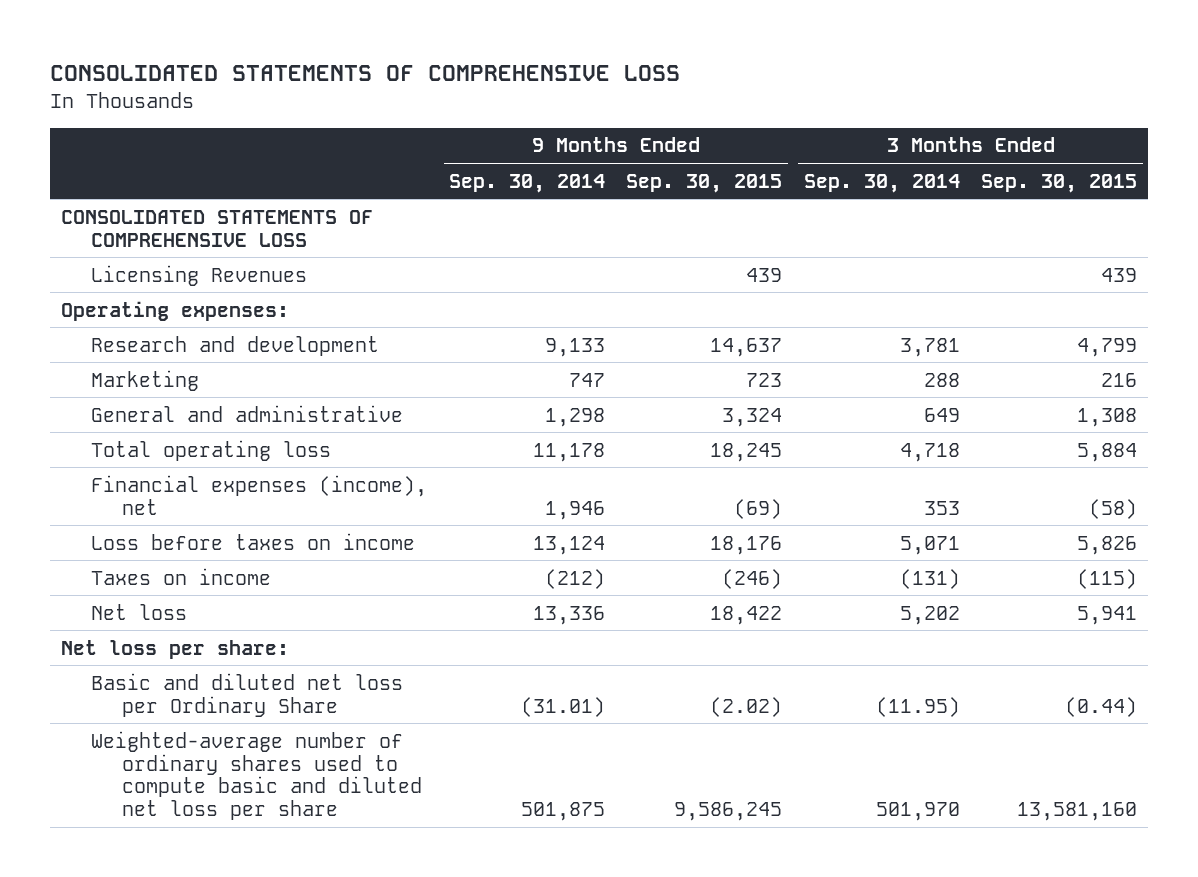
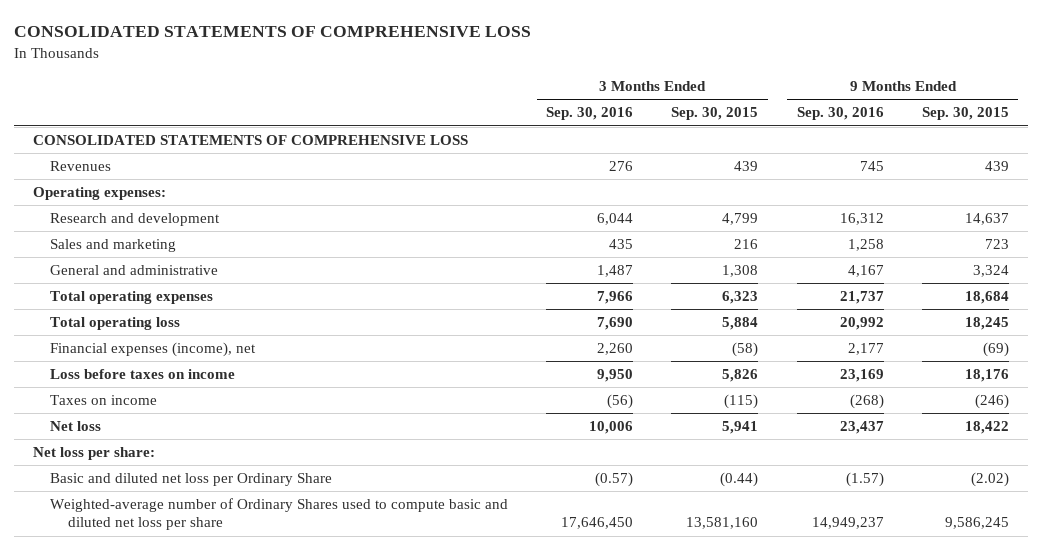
[448,173,605,193] Sep. 30, 2014 -> none
[803,173,960,193] Sep. 30, 2014 -> none
none -> [546,107,634,121] Sep. 30, 2016
none -> [796,107,884,121] Sep. 30, 2016
[91,264,308,286] Licensing Revenues -> [50,161,112,172] Revenues
[91,369,200,391] Marketing -> [50,239,177,253] Sales and marketing
none -> [50,291,214,305] Total operating expenses
[91,730,422,821] Weighted-average number of ordinary shares used to compute basic and diluted net loss per share -> [50,498,509,531] Weighted-average number of Ordinary Shares used to compute basic and diluted net loss per share

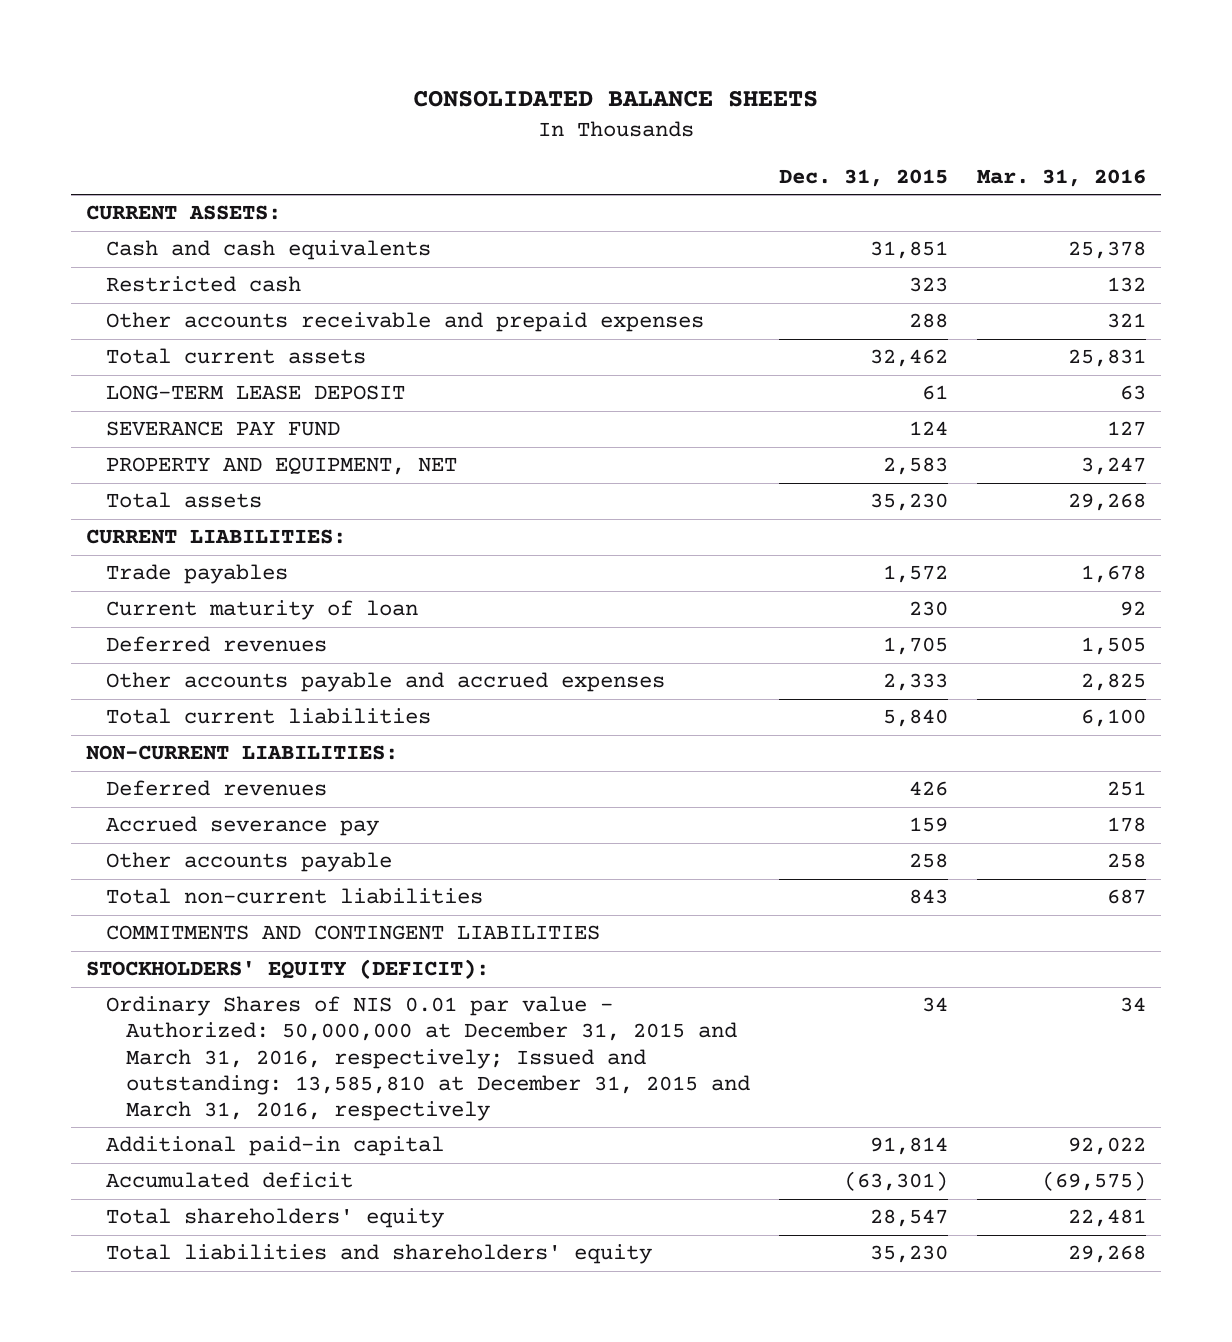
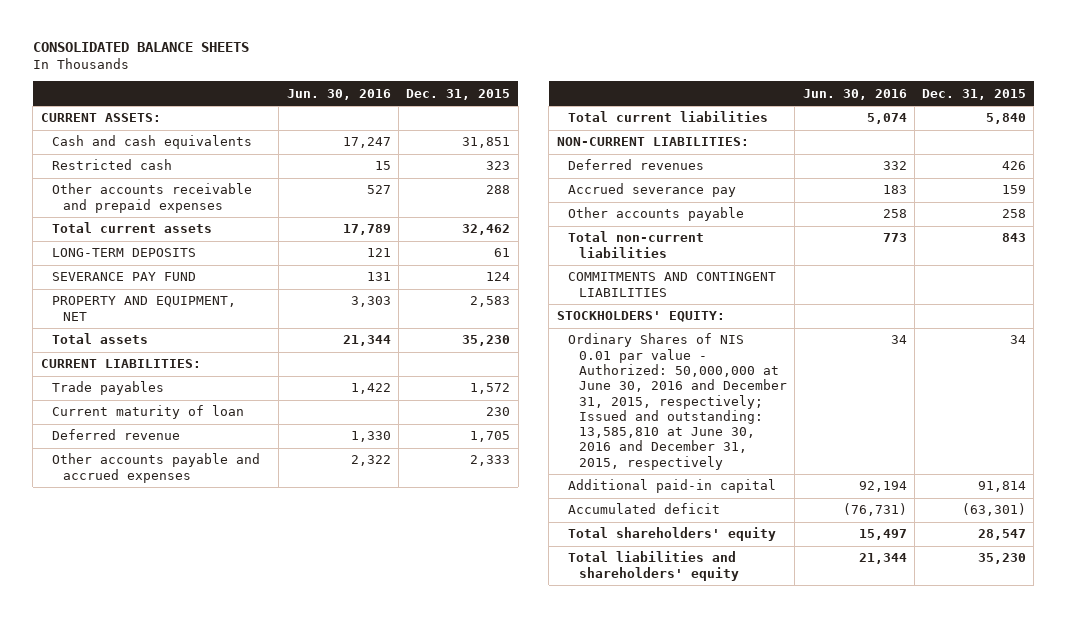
[977,168,1147,187] Mar. 31, 2016 -> none
none -> [286,88,391,100] Jun. 30, 2016
[105,385,405,401] LONG-TERM LEASE DEPOSIT -> [51,248,196,258] LONG-TERM DEPOSITS
[105,636,327,653] Deferred revenues -> [51,429,180,441] Deferred revenue
[85,959,489,980] STOCKHOLDERS' EQUITY (DEFICIT): -> [556,311,725,323] STOCKHOLDERS' EQUITY:
[105,996,750,1121] Ordinary Shares of NIS 0.01 par value - Authorized: 50,000,000 at December 31, 2015 and March 31, 2016, respectively; Issued and outstanding: 13,585,810 at December 31, 2015 and March 31, 2016, respectively -> [567,333,787,470] Ordinary Shares of NIS 0.01 par value - Authorized: 50,000,000 at June 30, 2016 and December 31, 2015, respectively; Issued and outstanding: 13,585,810 at June 30, 2016 and December 31, 2015, respectively

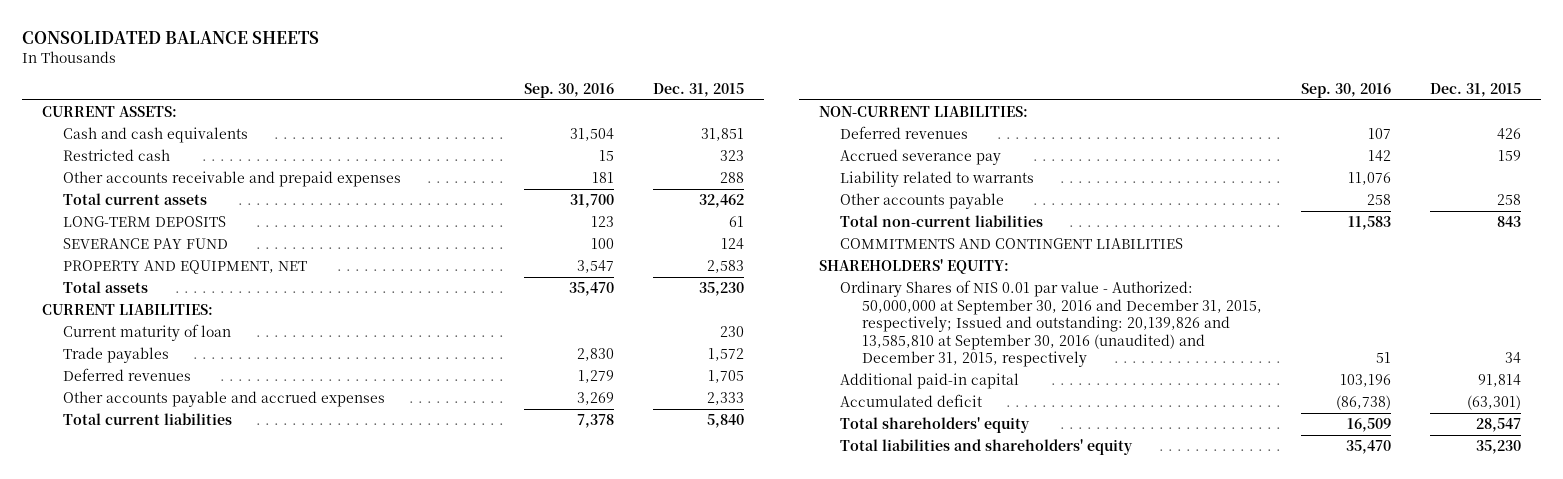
[286,88,391,100] Jun. 30, 2016 -> none
none -> [523,82,614,98] Sep. 30, 2016
[51,381,164,396] Trade payables -> [63,347,170,364] Trade payables
[51,429,180,441] Deferred revenue -> [63,368,192,382] Deferred revenues
none -> [840,171,1035,188] Liability related to warrants
[556,311,725,323] STOCKHOLDERS' EQUITY: -> [818,259,1009,275] SHAREHOLDERS' EQUITY:
[567,333,787,470] Ordinary Shares of NIS 0.01 par value - Authorized: 50,000,000 at June 30, 2016 and December 31, 2015, respectively; Issued and outstanding: 13,585,810 at June 30, 2016 and December 31, 2015, respectively -> [840,280,1262,368] Ordinary Shares of NIS 0.01 par value - Authorized: 50,000,000 at September 30, 2016 and December 31, 2015, respectively; Issued and outstanding: 20,139,826 and 13,585,810 at September 30, 2016 (unaudited) and December 31, 2015, respectively

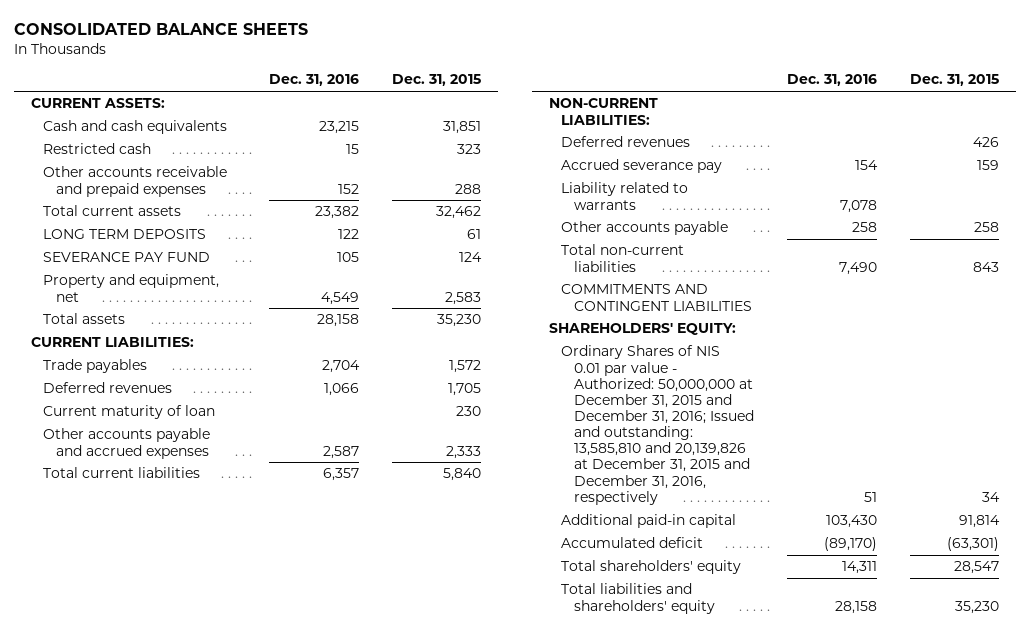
[523,82,614,98] Sep. 30, 2016 -> none
none -> [268,74,359,87] Dec. 31, 2016
[63,216,227,228] LONG-TERM DEPOSITS -> [43,229,207,240] LONG TERM DEPOSITS
[63,260,308,275] PROPERTY AND EQUIPMENT, NET -> [43,274,220,302] Property and equipment, net
[63,324,232,342] Current maturity of loan -> [43,405,216,420] Current maturity of loan
[840,280,1262,368] Ordinary Shares of NIS 0.01 par value - Authorized: 50,000,000 at September 30, 2016 and December 31, 2015, respectively; Issued and outstanding: 20,139,826 and 13,585,810 at September 30, 2016 (unaudited) and December 31, 2015, respectively -> [561,345,754,505] Ordinary Shares of NIS 0.01 par value - Authorized: 50,000,000 at December 31, 2015 and December 31, 2016; Issued and outstanding: 13,585,810 and 20,139,826 at December 31, 2015 and December 31, 2016, respectively

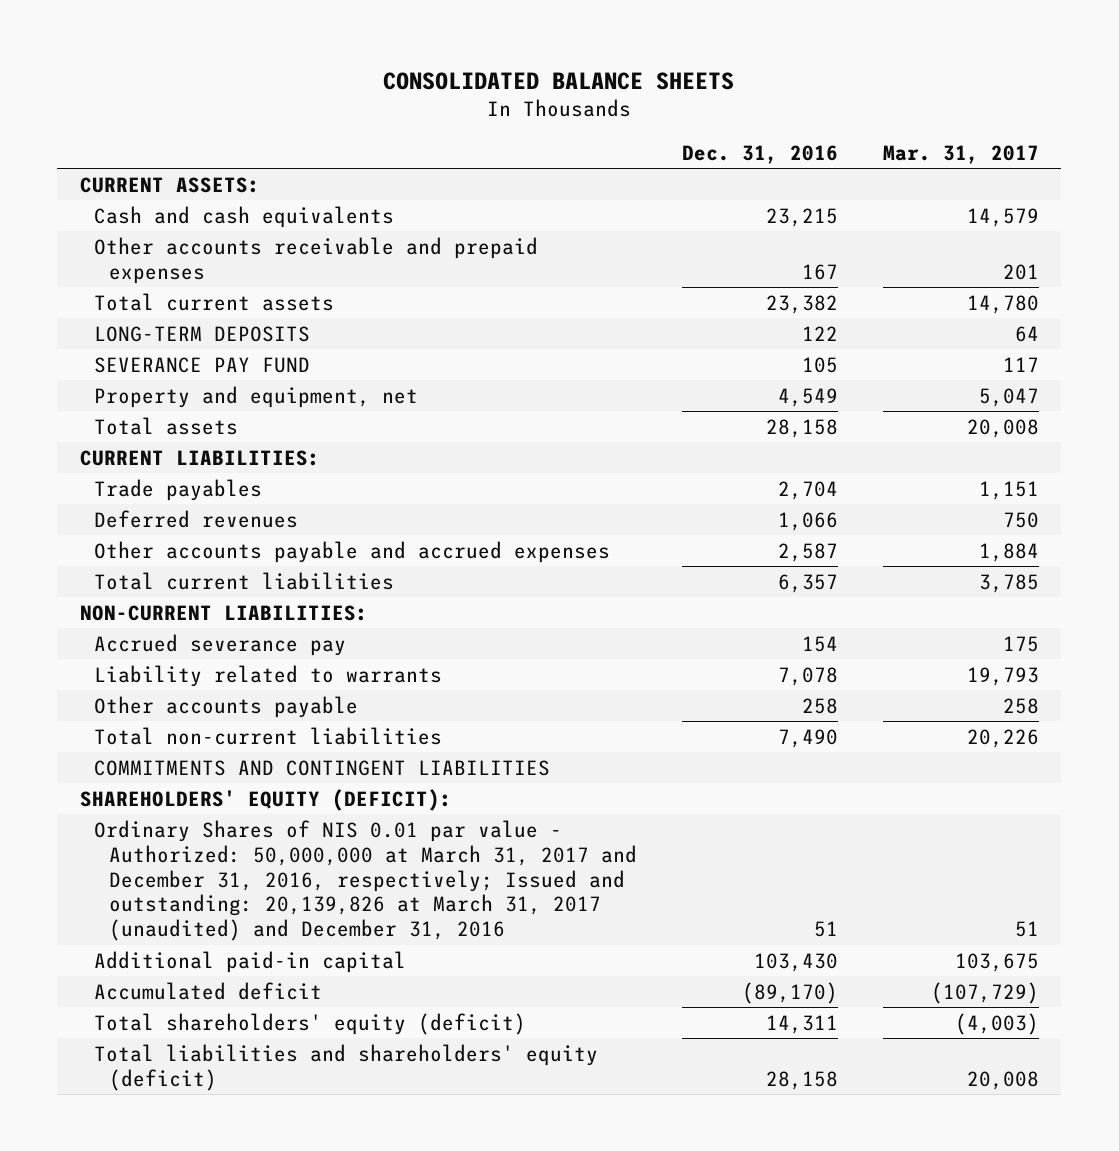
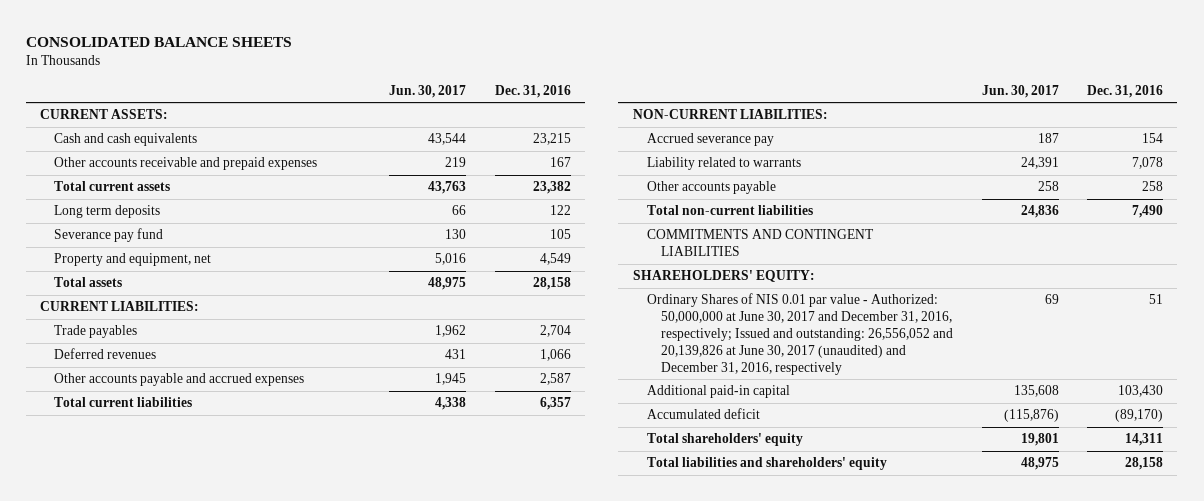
[882,144,1039,164] Mar. 31, 2017 -> none
none -> [389,84,467,98] Jun. 30, 2017
[94,325,311,342] LONG-TERM DEPOSITS -> [54,205,161,219] Long term deposits
[94,356,311,373] SEVERANCE PAY FUND -> [54,228,164,243] Severance pay fund
[79,788,452,811] SHAREHOLDERS' EQUITY (DEFICIT): -> [632,270,815,283] SHAREHOLDERS' EQUITY:
[94,819,638,942] Ordinary Shares of NIS 0.01 par value - Authorized: 50,000,000 at March 31, 2017 and December 31, 2016, respectively; Issued and outstanding: 20,139,826 at March 31, 2017 (unaudited) and December 31, 2016 -> [646,293,954,375] Ordinary Shares of NIS 0.01 par value - Authorized: 50,000,000 at June 30, 2017 and December 31, 2016, respectively; Issued and outstanding: 26,556,052 and 20,139,826 at June 30, 2017 (unaudited) and December 31, 2016, respectively
[94,1012,527,1035] Total shareholders' equity (deficit) -> [646,433,803,447] Total shareholders' equity
[94,1043,599,1091] Total liabilities and shareholders' equity (deficit) -> [646,457,887,471] Total liabilities and shareholders' equity

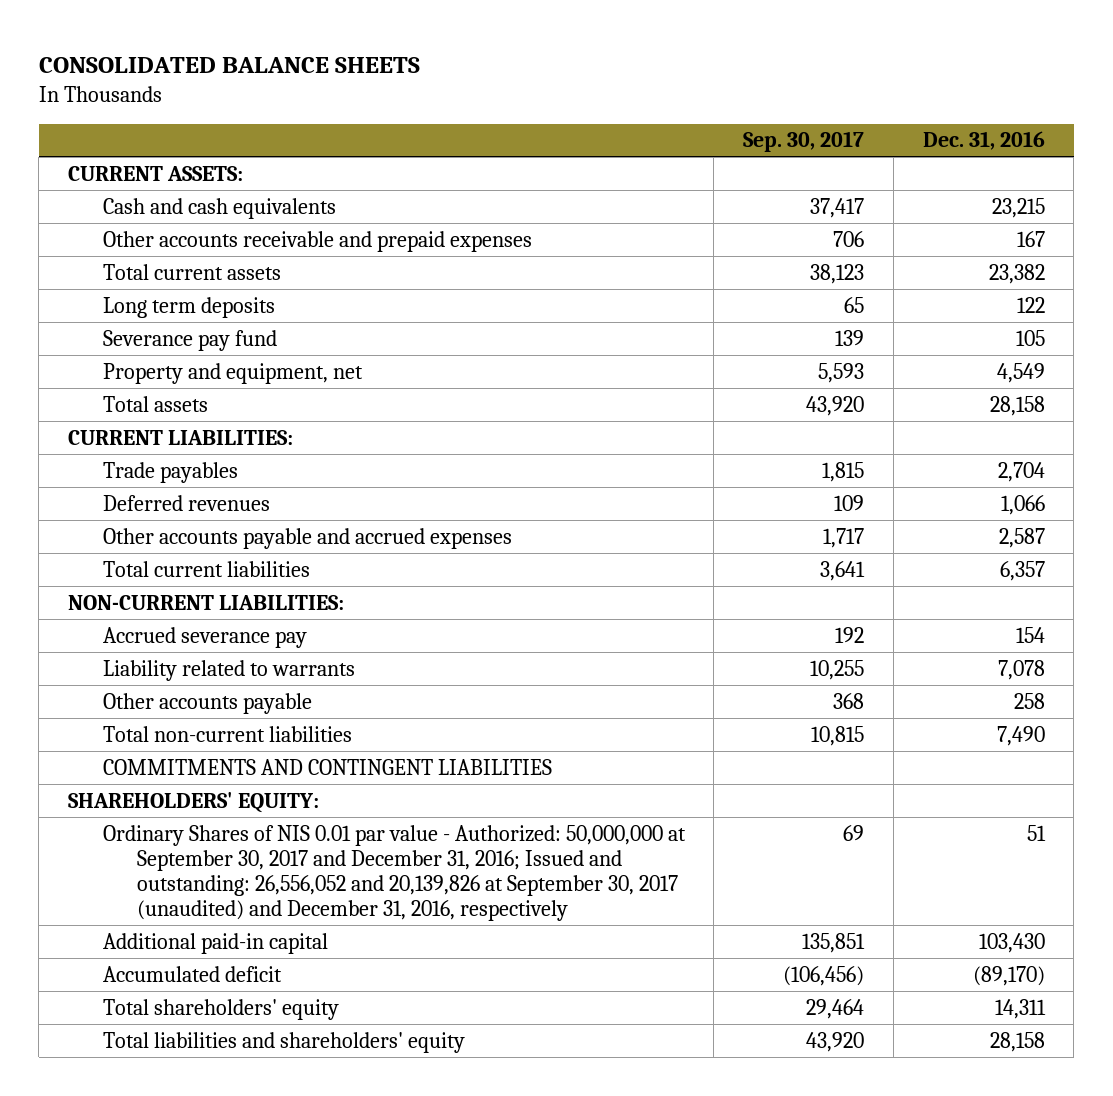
[389,84,467,98] Jun. 30, 2017 -> none
none -> [743,131,865,153] Sep. 30, 2017
[646,293,954,375] Ordinary Shares of NIS 0.01 par value - Authorized: 50,000,000 at June 30, 2017 and December 31, 2016, respectively; Issued and outstanding: 26,556,052 and 20,139,826 at June 30, 2017 (unaudited) and December 31, 2016, respectively -> [102,824,686,921] Ordinary Shares of NIS 0.01 par value - Authorized: 50,000,000 at September 30, 2017 and December 31, 2016; Issued and outstanding: 26,556,052 and 20,139,826 at September 30, 2017 (unaudited) and December 31, 2016, respectively

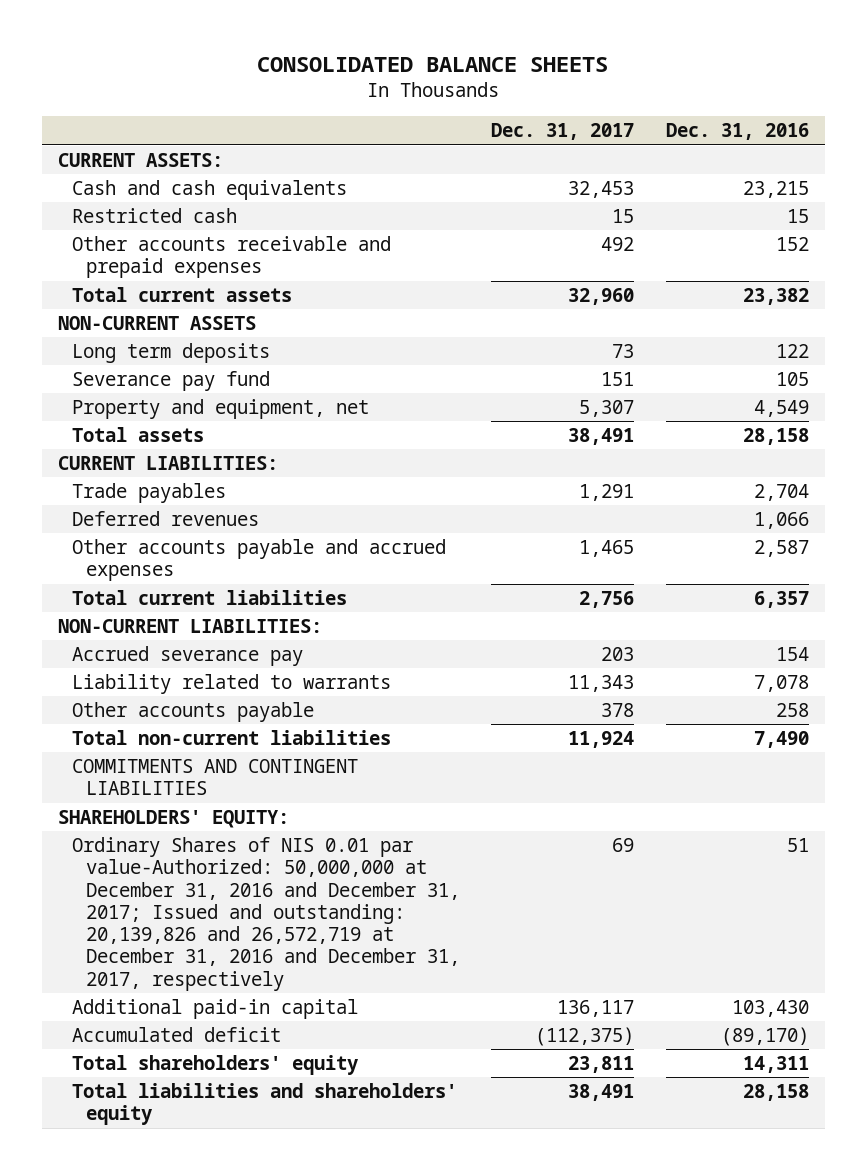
[743,131,865,153] Sep. 30, 2017 -> none
none -> [491,123,635,141] Dec. 31, 2017
none -> [71,207,237,223] Restricted cash
[1016,230,1045,247] 167 -> [775,236,809,251] 152
none -> [57,315,256,330] NON-CURRENT ASSETS
[102,824,686,921] Ordinary Shares of NIS 0.01 par value - Authorized: 50,000,000 at September 30, 2017 and December 31, 2016; Issued and outstanding: 26,556,052 and 20,139,826 at September 30, 2017 (unaudited) and December 31, 2016, respectively -> [71,836,460,991] Ordinary Shares of NIS 0.01 par value-Authorized: 50,000,000 at December 31, 2016 and December 31, 2017; Issued and outstanding: 20,139,826 and 26,572,719 at December 31, 2016 and December 31, 2017, respectively

